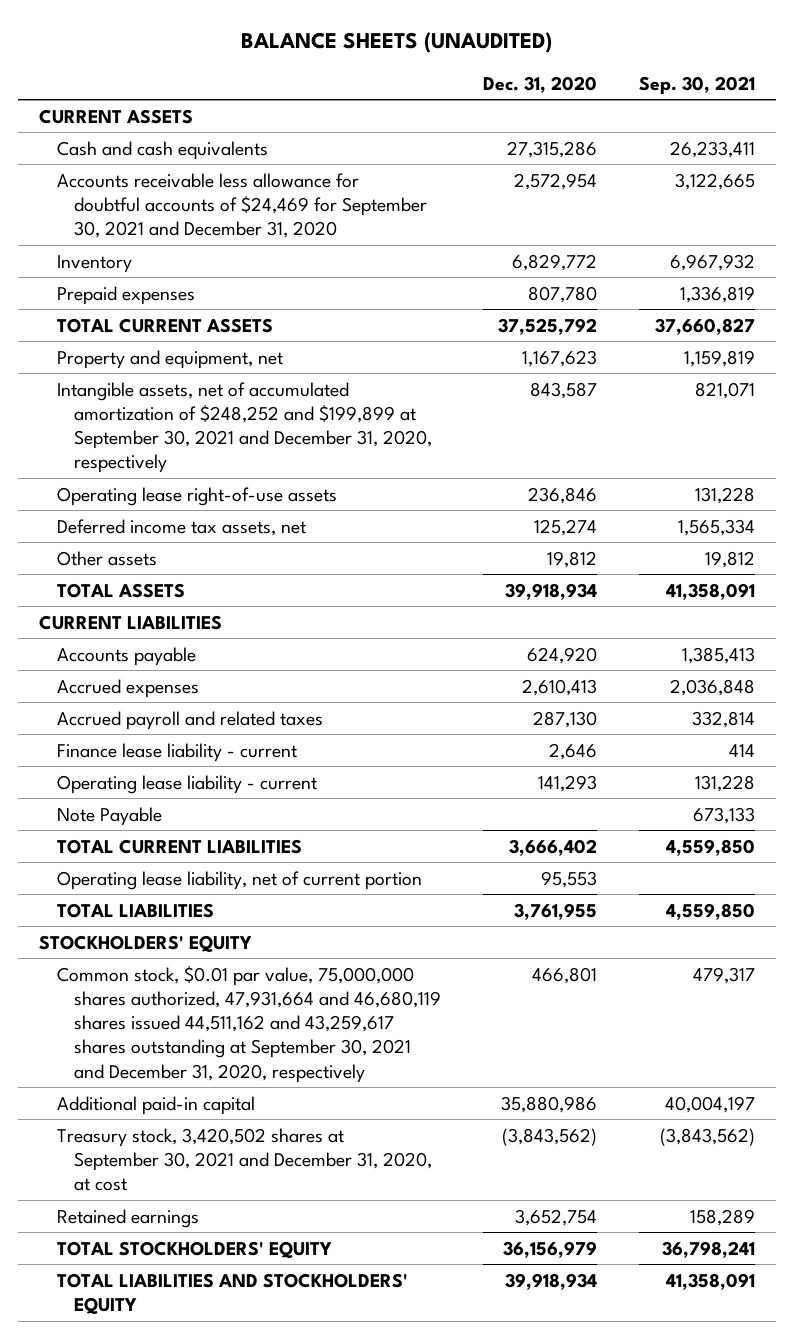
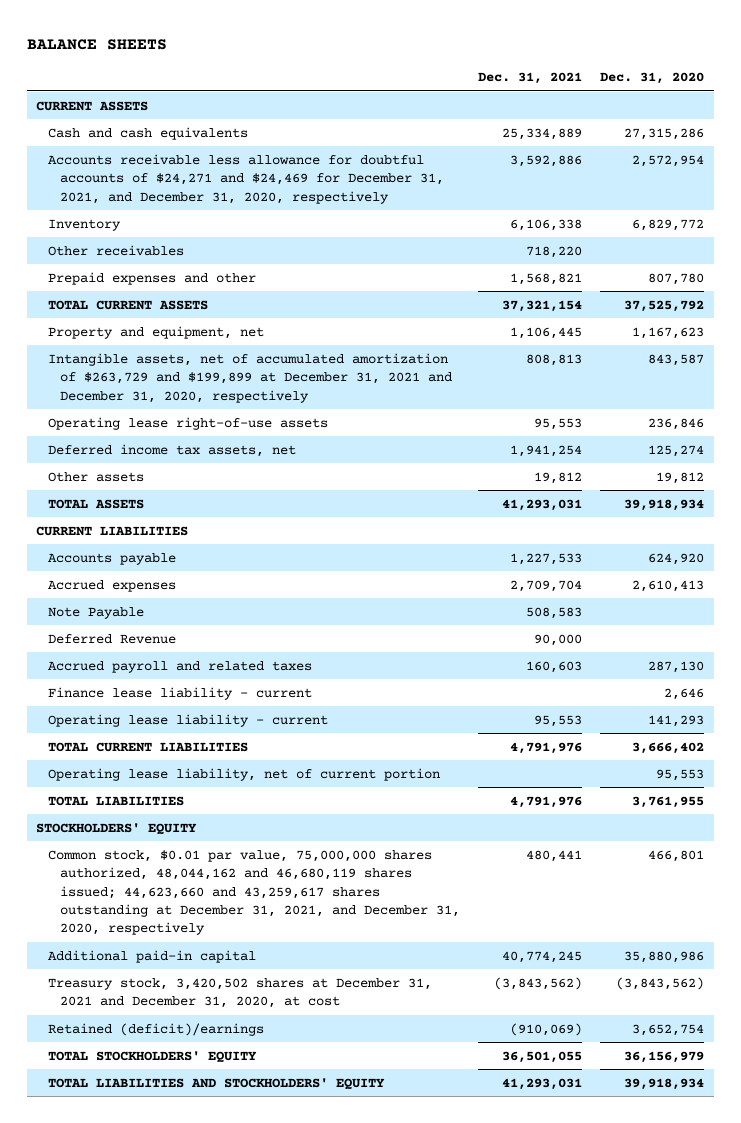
[241,31,553,53] BALANCE SHEETS (UNAUDITED) -> [27,39,168,51] BALANCE SHEETS
[639,75,756,95] Sep. 30, 2021 -> none
none -> [477,72,582,85] Dec. 31, 2021
[56,172,428,239] Accounts receivable less allowance for doubtful accounts of $24,469 for September 30, 2021 and December 31, 2020 -> [48,153,444,204] Accounts receivable less allowance for doubtful accounts of $24,271 and $24,469 for December 31, 2021, and December 31, 2020, respectively
none -> [48,244,185,256] Other receivables
[56,285,195,305] Prepaid expenses -> [48,271,257,285] Prepaid expenses and other
[56,381,433,474] Intangible assets, net of accumulated amortization of $248,252 and $199,899 at September 30, 2021 and December 31, 2020, respectively -> [48,352,452,403] Intangible assets, net of accumulated amortization of $263,729 and $199,899 at December 31, 2021 and December 31, 2020, respectively
[56,806,162,826] Note Payable -> [48,606,145,619] Note Payable
none -> [48,633,177,644] Deferred Revenue
[56,965,442,1083] Common stock, $0.01 par value, 75,000,000 shares authorized, 47,931,664 and 46,680,119 shares issued 44,511,162 and 43,259,617 shares outstanding at September 30, 2021 and December 31, 2020, respectively -> [48,849,460,936] Common stock, $0.01 par value, 75,000,000 shares authorized, 48,044,162 and 46,680,119 shares issued; 44,623,660 and 43,259,617 shares outstanding at December 31, 2021, and December 31, 2020, respectively
[56,1127,433,1192] Treasury stock, 3,420,502 shares at September 30, 2021 and December 31, 2020, at cost -> [48,977,433,1009] Treasury stock, 3,420,502 shares at December 31, 2021 and December 31, 2020, at cost
[56,1208,199,1228] Retained earnings -> [48,1022,265,1036] Retained (deficit)/earnings

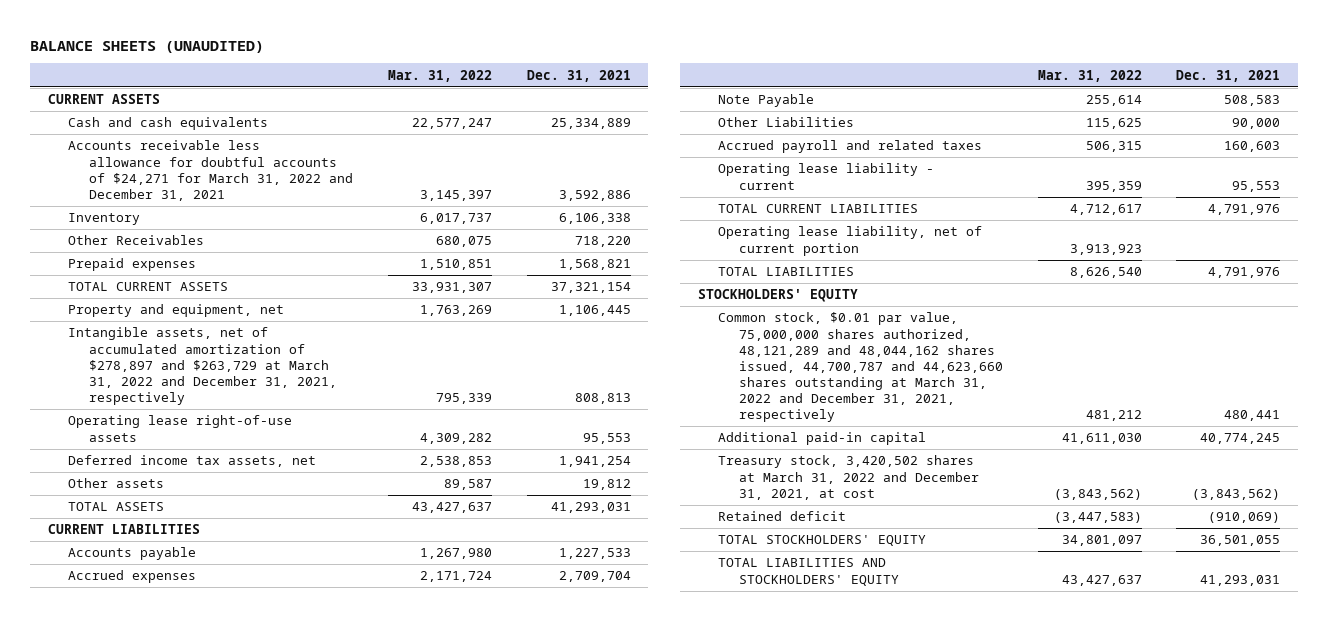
[27,39,168,51] BALANCE SHEETS -> [30,40,265,53] BALANCE SHEETS (UNAUDITED)
[600,72,705,85] Dec. 31, 2020 -> none
none -> [387,69,492,82] Mar. 31, 2022
[48,153,444,204] Accounts receivable less allowance for doubtful accounts of $24,271 and $24,469 for December 31, 2021, and December 31, 2020, respectively -> [68,140,354,201] Accounts receivable less allowance for doubtful accounts of $24,271 for March 31, 2022 and December 31, 2021
[48,244,185,256] Other receivables -> [68,235,205,246] Other Receivables
[48,271,257,285] Prepaid expenses and other -> [68,258,197,272] Prepaid expenses
[48,352,452,403] Intangible assets, net of accumulated amortization of $263,729 and $199,899 at December 31, 2021 and December 31, 2020, respectively -> [68,327,338,406] Intangible assets, net of accumulated amortization of $278,897 and $263,729 at March 31, 2022 and December 31, 2021, respectively
[48,633,177,644] Deferred Revenue -> none
none -> [718,117,855,128] Other Liabilities
[48,686,313,700] Finance lease liability - current -> none
[48,849,460,936] Common stock, $0.01 par value, 75,000,000 shares authorized, 48,044,162 and 46,680,119 shares issued; 44,623,660 and 43,259,617 shares outstanding at December 31, 2021, and December 31, 2020, respectively -> [718,312,1003,423] Common stock, $0.01 par value, 75,000,000 shares authorized, 48,121,289 and 48,044,162 shares issued, 44,700,787 and 44,623,660 shares outstanding at March 31, 2022 and December 31, 2021, respectively
[48,977,433,1009] Treasury stock, 3,420,502 shares at December 31, 2021 and December 31, 2020, at cost -> [718,455,979,500] Treasury stock, 3,420,502 shares at March 31, 2022 and December 31, 2021, at cost
[48,1022,265,1036] Retained (deficit)/earnings -> [718,511,847,522] Retained deficit

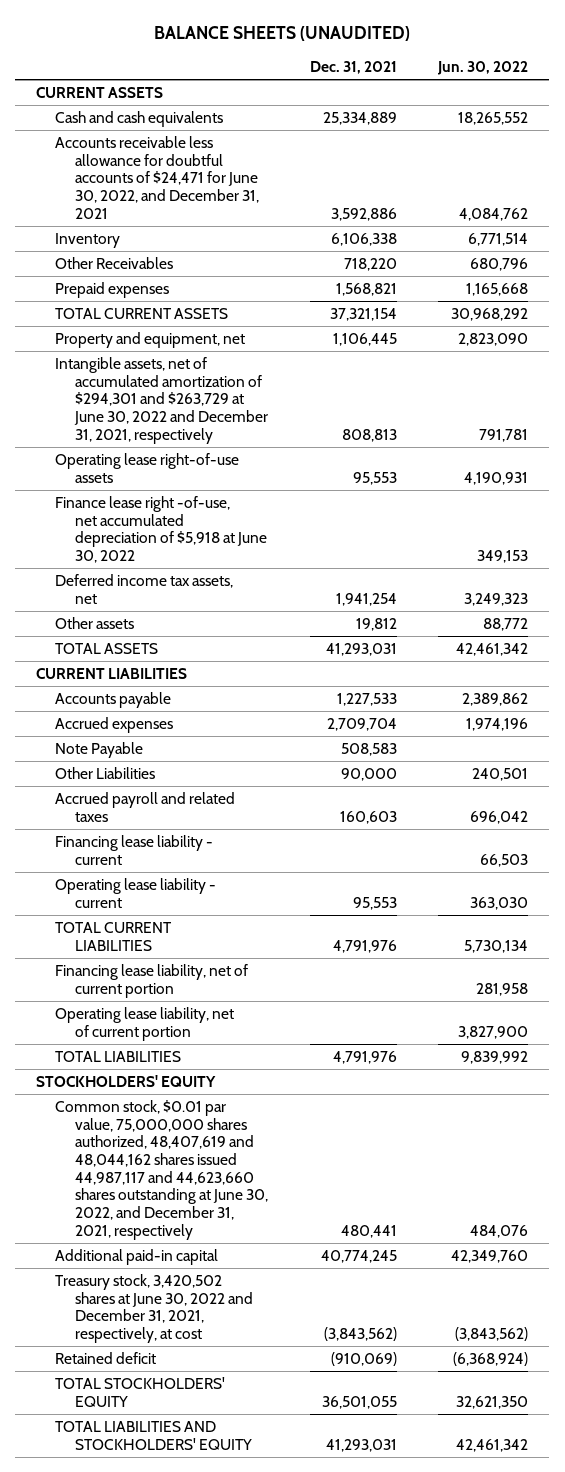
[387,69,492,82] Mar. 31, 2022 -> none
none -> [437,61,529,76] Jun. 30, 2022
[68,140,354,201] Accounts receivable less allowance for doubtful accounts of $24,271 for March 31, 2022 and December 31, 2021 -> [55,135,259,219] Accounts receivable less allowance for doubtful accounts of $24,471 for June 30, 2022, and December 31, 2021
[68,327,338,406] Intangible assets, net of accumulated amortization of $278,897 and $263,729 at March 31, 2022 and December 31, 2021, respectively -> [55,356,268,444] Intangible assets, net of accumulated amortization of $294,301 and $263,729 at June 30, 2022 and December 31, 2021, respectively
none -> [55,495,267,563] Finance lease right -of-use, net accumulated depreciation of $5,918 at June 30, 2022
none -> [55,834,214,865] Financing lease liability - current
none -> [55,963,249,998] Financing lease liability, net of current portion
[718,312,1003,423] Common stock, $0.01 par value, 75,000,000 shares authorized, 48,121,289 and 48,044,162 shares issued, 44,700,787 and 44,623,660 shares outstanding at March 31, 2022 and December 31, 2021, respectively -> [55,1099,268,1240] Common stock, $0.01 par value, 75,000,000 shares authorized, 48,407,619 and 48,044,162 shares issued 44,987,117 and 44,623,660 shares outstanding at June 30, 2022, and December 31, 2021, respectively
[718,455,979,500] Treasury stock, 3,420,502 shares at March 31, 2022 and December 31, 2021, at cost -> [55,1273,253,1343] Treasury stock, 3,420,502 shares at June 30, 2022 and December 31, 2021, respectively, at cost

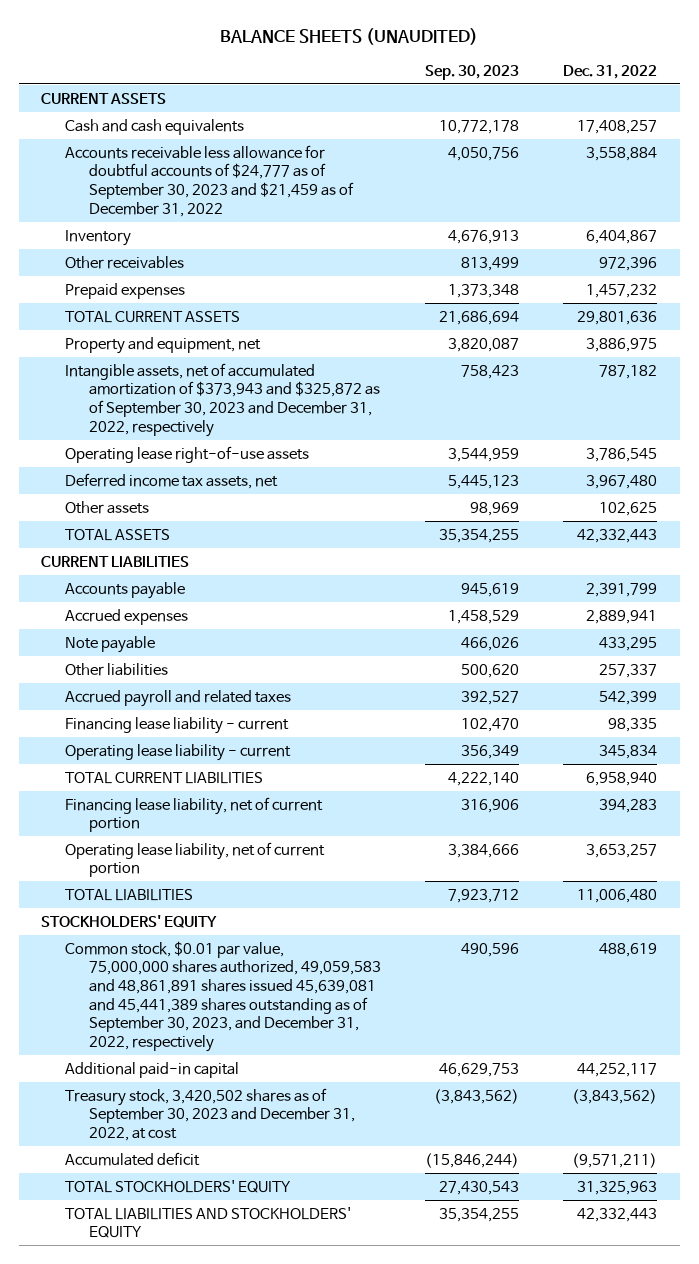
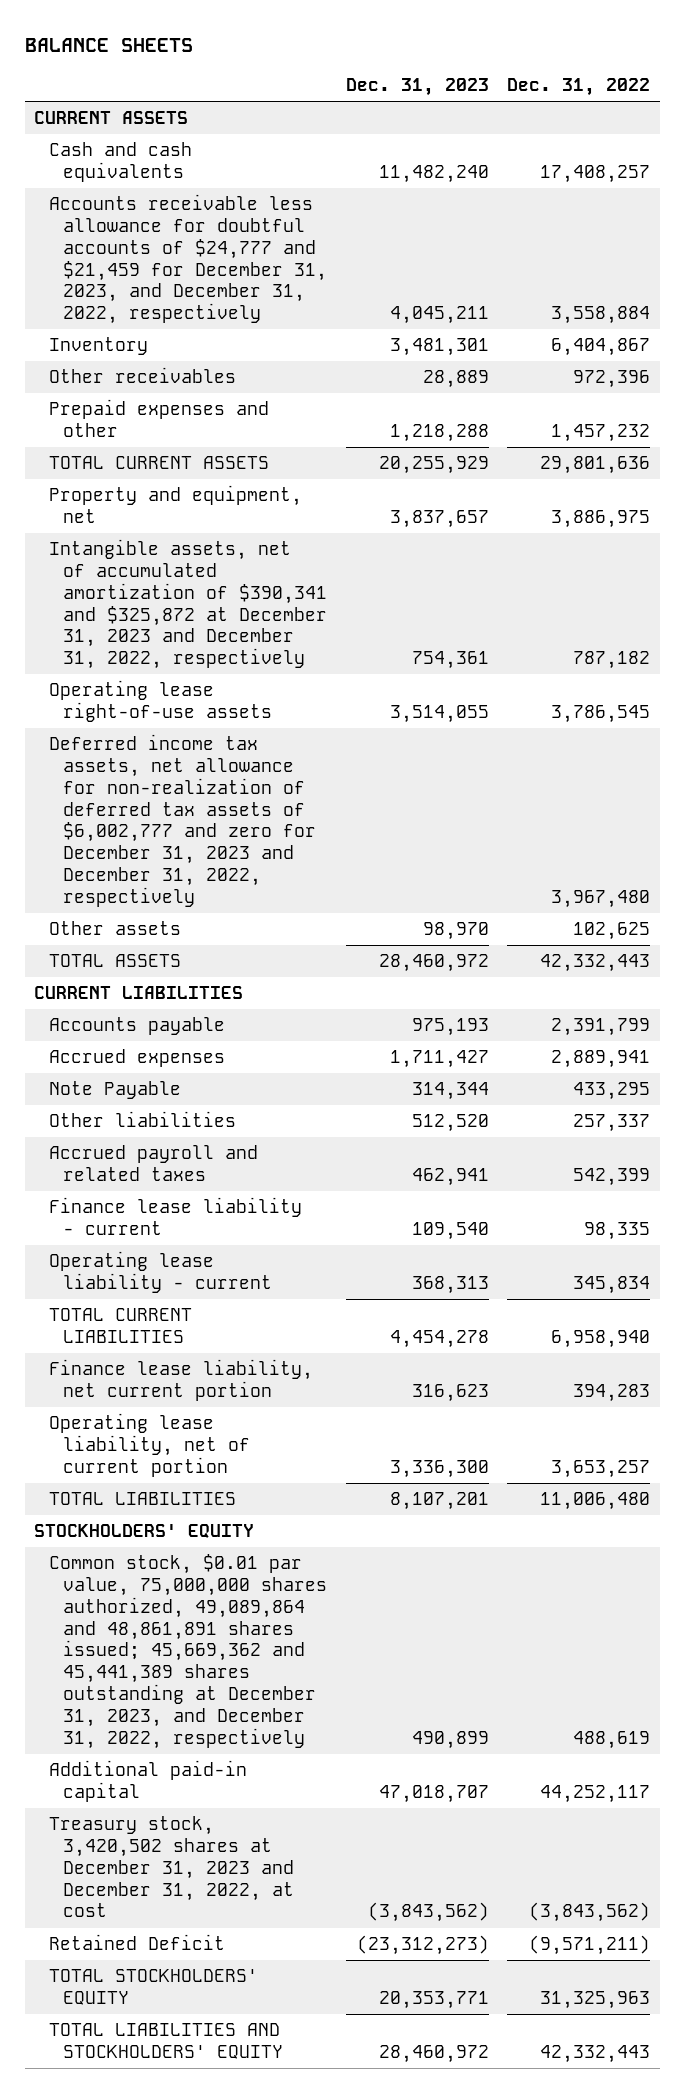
[220,28,479,46] BALANCE SHEETS (UNAUDITED) -> [24,37,193,52] BALANCE SHEETS
[425,64,520,80] Sep. 30, 2023 -> none
none -> [345,78,489,97] Dec. 31, 2023
[65,144,354,217] Accounts receivable less allowance for doubtful accounts of $24,777 as of September 30, 2023 and $21,459 as of December 31, 2022 -> [48,194,327,325] Accounts receivable less allowance for doubtful accounts of $24,777 and $21,459 for December 31, 2023, and December 31, 2022, respectively
[65,282,186,299] Prepaid expenses -> [48,399,269,438] Prepaid expenses and other
[65,362,380,437] Intangible assets, net of accumulated amortization of $373,943 and $325,872 as of September 30, 2023 and December 31, 2022, respectively -> [48,539,327,670] Intangible assets, net of accumulated amortization of $390,341 and $325,872 at December 31, 2023 and December 31, 2022, respectively
[65,472,279,489] Deferred income tax assets, net -> [48,734,316,907] Deferred income tax assets, net allowance for non-realization of deferred tax assets of $6,002,777 and zero for December 31, 2023 and December 31, 2022, respectively
[65,635,156,653] Note payable -> [48,1081,181,1100] Note Payable
[65,716,290,734] Financing lease liability - current -> [48,1197,302,1236] Finance lease liability - current
[65,796,324,833] Financing lease liability, net of current portion -> [48,1359,313,1402] Finance lease liability, net current portion
[65,940,381,1053] Common stock, $0.01 par value, 75,000,000 shares authorized, 49,059,583 and 48,861,891 shares issued 45,639,081 and 45,441,389 shares outstanding as of September 30, 2023, and December 31, 2022, respectively -> [48,1554,327,1749] Common stock, $0.01 par value, 75,000,000 shares authorized, 49,089,864 and 48,861,891 shares issued; 45,669,362 and 45,441,389 shares outstanding at December 31, 2023, and December 31, 2022, respectively
[65,1087,355,1142] Treasury stock, 3,420,502 shares as of September 30, 2023 and December 31, 2022, at cost -> [48,1816,294,1918] Treasury stock, 3,420,502 shares at December 31, 2023 and December 31, 2022, at cost
[65,1151,201,1166] Accumulated deficit -> [48,1934,225,1951] Retained Deficit

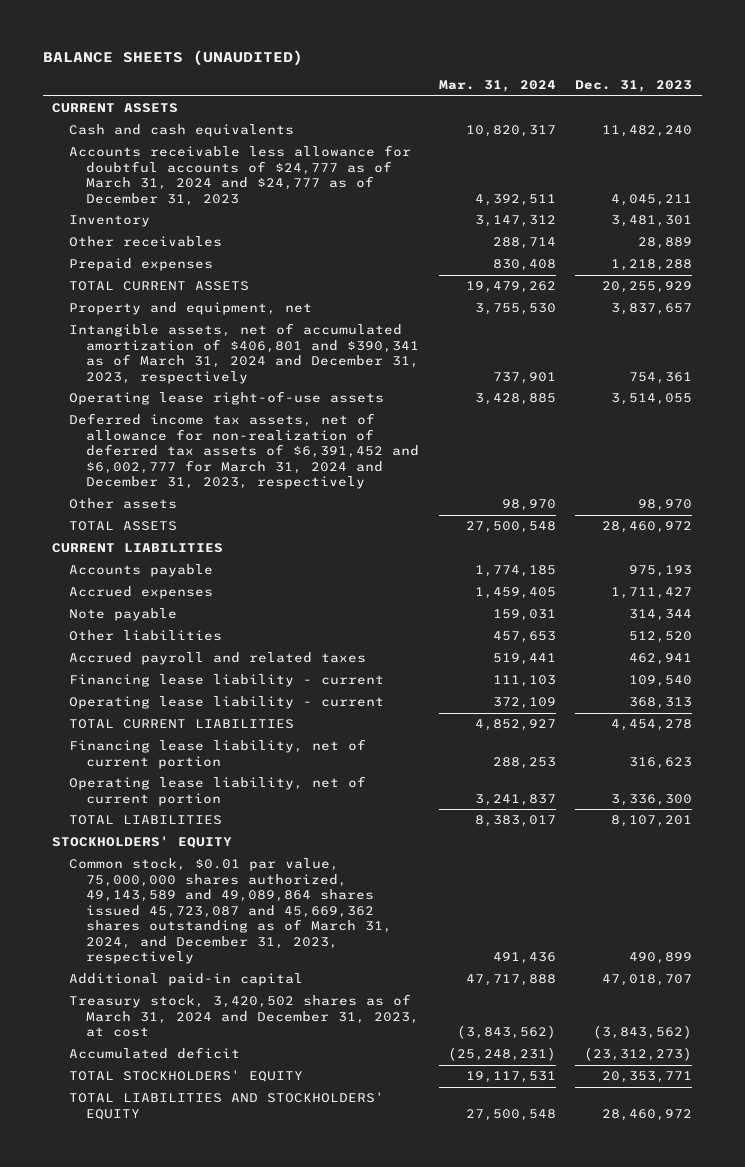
[24,37,193,52] BALANCE SHEETS -> [42,49,303,66] BALANCE SHEETS (UNAUDITED)
[507,78,651,97] Dec. 31, 2022 -> none
none -> [438,80,556,93] Mar. 31, 2024
[48,194,327,325] Accounts receivable less allowance for doubtful accounts of $24,777 and $21,459 for December 31, 2023, and December 31, 2022, respectively -> [69,145,412,206] Accounts receivable less allowance for doubtful accounts of $24,777 as of March 31, 2024 and $24,777 as of December 31, 2023
[48,399,269,438] Prepaid expenses and other -> [69,258,214,272] Prepaid expenses
[48,539,327,670] Intangible assets, net of accumulated amortization of $390,341 and $325,872 at December 31, 2023 and December 31, 2022, respectively -> [69,323,420,384] Intangible assets, net of accumulated amortization of $406,801 and $390,341 as of March 31, 2024 and December 31, 2023, respectively
[48,734,316,907] Deferred income tax assets, net allowance for non-realization of deferred tax assets of $6,002,777 and zero for December 31, 2023 and December 31, 2022, respectively -> [69,413,420,490] Deferred income tax assets, net of allowance for non-realization of deferred tax assets of $6,391,452 and $6,002,777 for March 31, 2024 and December 31, 2023, respectively
[48,1081,181,1100] Note Payable -> [69,608,178,622] Note payable
[48,1197,302,1236] Finance lease liability - current -> [69,674,385,688] Financing lease liability - current
[48,1359,313,1402] Finance lease liability, net current portion -> [69,739,367,769] Financing lease liability, net of current portion
[48,1554,327,1749] Common stock, $0.01 par value, 75,000,000 shares authorized, 49,089,864 and 48,861,891 shares issued; 45,669,362 and 45,441,389 shares outstanding at December 31, 2023, and December 31, 2022, respectively -> [69,858,393,965] Common stock, $0.01 par value, 75,000,000 shares authorized, 49,143,589 and 49,089,864 shares issued 45,723,087 and 45,669,362 shares outstanding as of March 31, 2024, and December 31, 2023, respectively
[48,1816,294,1918] Treasury stock, 3,420,502 shares at December 31, 2023 and December 31, 2022, at cost -> [69,994,420,1038] Treasury stock, 3,420,502 shares as of March 31, 2024 and December 31, 2023, at cost
[48,1934,225,1951] Retained Deficit -> [69,1047,241,1060] Accumulated deficit

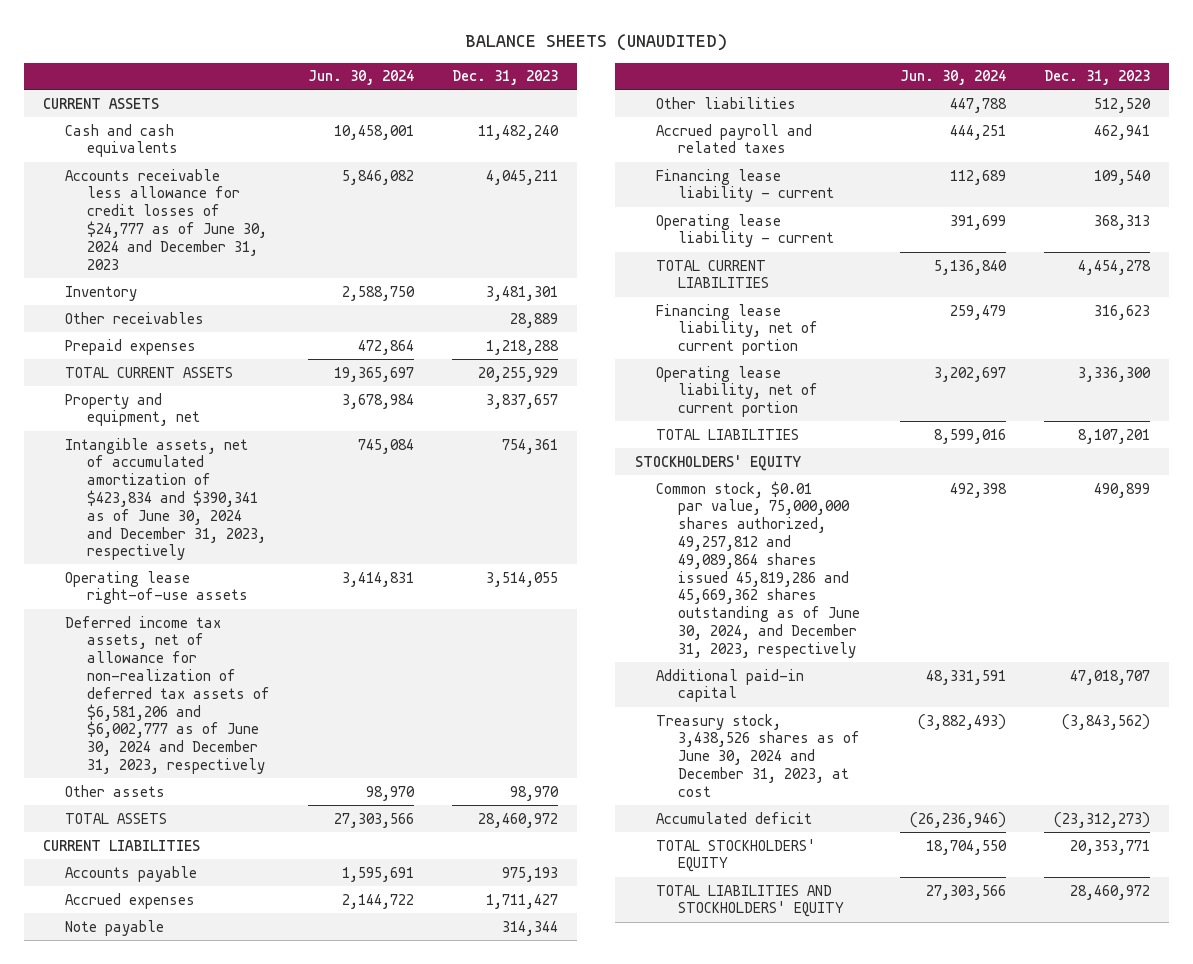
[438,80,556,93] Mar. 31, 2024 -> none
none -> [307,70,414,86] Jun. 30, 2024
[69,145,412,206] Accounts receivable less allowance for doubtful accounts of $24,777 as of March 31, 2024 and $24,777 as of December 31, 2023 -> [64,168,267,270] Accounts receivable less allowance for credit losses of $24,777 as of June 30, 2024 and December 31, 2023
[69,323,420,384] Intangible assets, net of accumulated amortization of $406,801 and $390,341 as of March 31, 2024 and December 31, 2023, respectively -> [64,437,266,561] Intangible assets, net of accumulated amortization of $423,834 and $390,341 as of June 30, 2024 and December 31, 2023, respectively
[69,413,420,490] Deferred income tax assets, net of allowance for non-realization of deferred tax assets of $6,391,452 and $6,002,777 for March 31, 2024 and December 31, 2023, respectively -> [64,615,270,774] Deferred income tax assets, net of allowance for non-realization of deferred tax assets of $6,581,206 and $6,002,777 as of June 30, 2024 and December 31, 2023, respectively
[69,858,393,965] Common stock, $0.01 par value, 75,000,000 shares authorized, 49,143,589 and 49,089,864 shares issued 45,723,087 and 45,669,362 shares outstanding as of March 31, 2024, and December 31, 2023, respectively -> [656,480,861,658] Common stock, $0.01 par value, 75,000,000 shares authorized, 49,257,812 and 49,089,864 shares issued 45,819,286 and 45,669,362 shares outstanding as of June 30, 2024, and December 31, 2023, respectively
[69,994,420,1038] Treasury stock, 3,420,502 shares as of March 31, 2024 and December 31, 2023, at cost -> [656,713,861,797] Treasury stock, 3,438,526 shares as of June 30, 2024 and December 31, 2023, at cost

